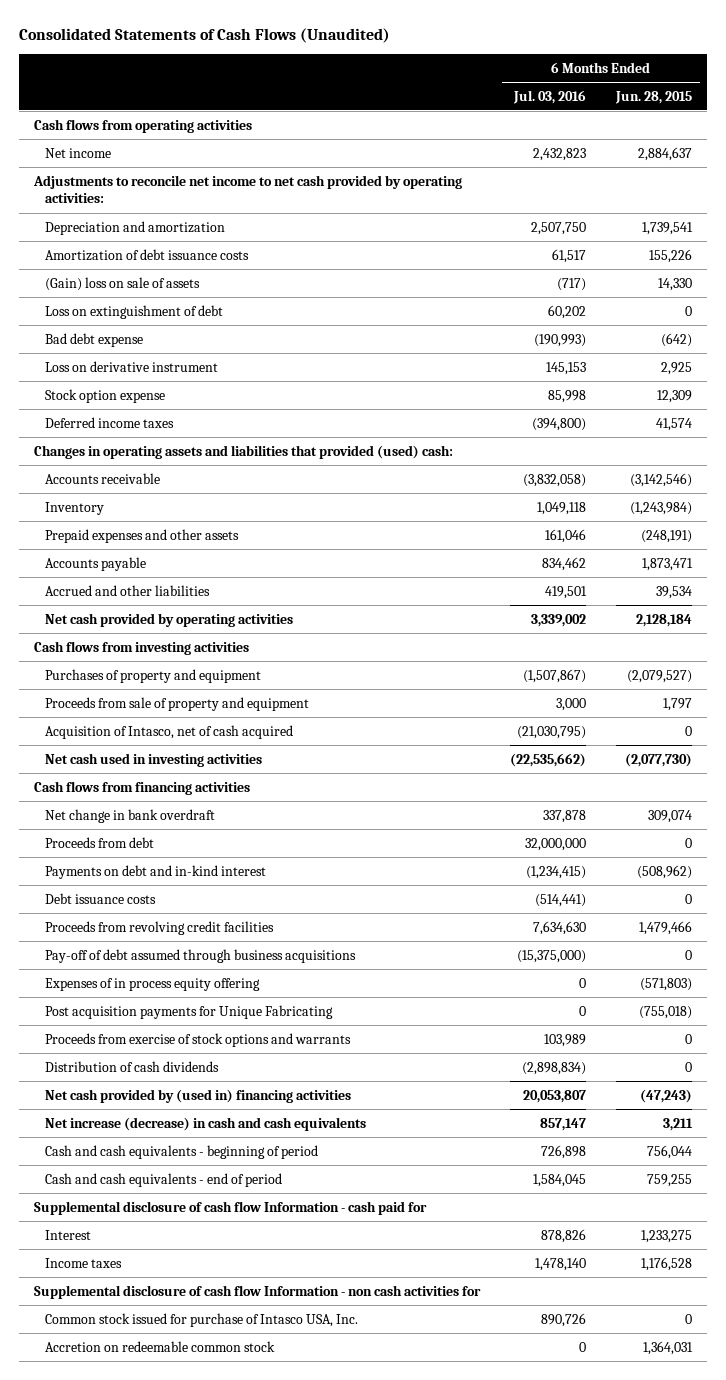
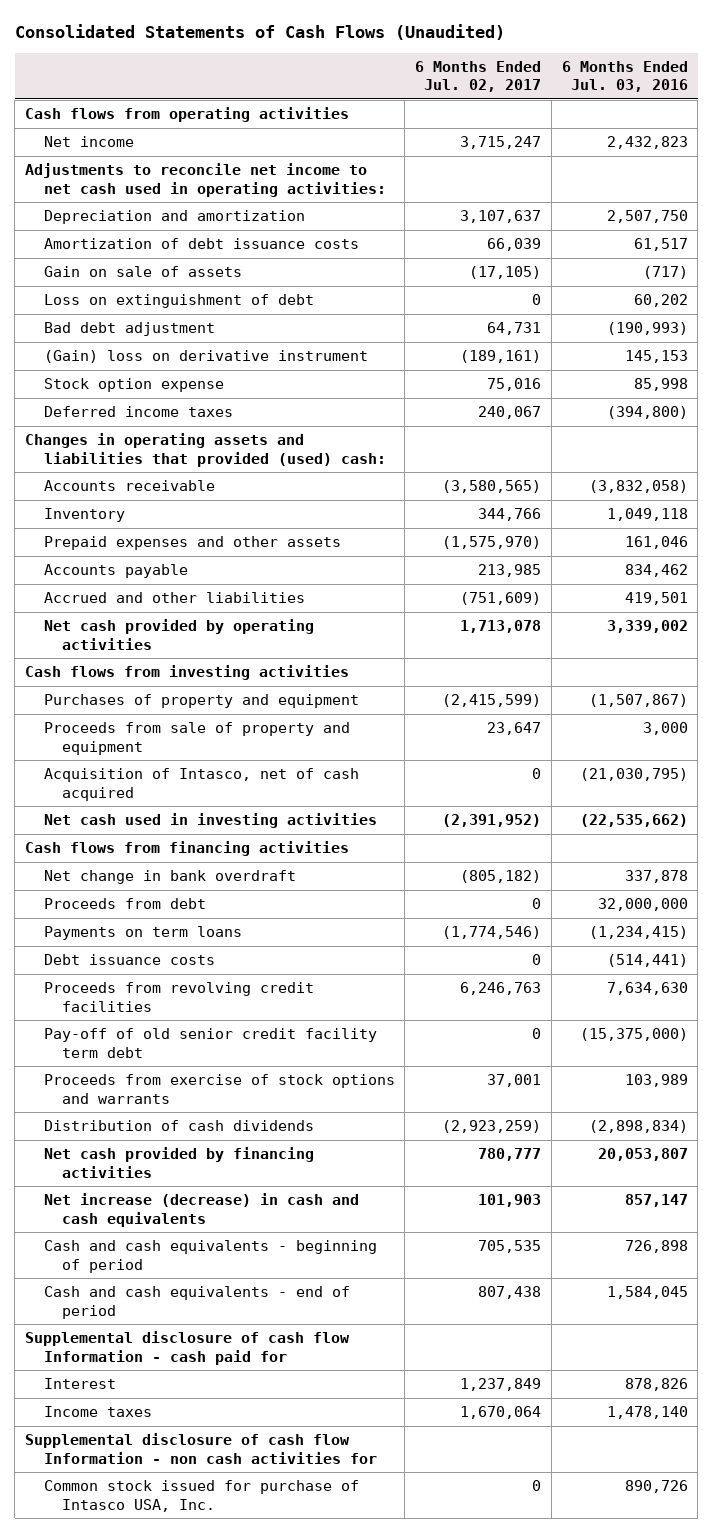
[615,90,693,104] Jun. 28, 2015 -> none
none -> [415,60,542,93] 6 Months Ended Jul. 02, 2017
[32,174,462,204] Adjustments to reconcile net income to net cash provided by operating activities: -> [24,163,386,197] Adjustments to reconcile net income to net cash used in operating activities:
[45,276,201,291] (Gain) loss on sale of assets -> [43,266,242,278] Gain on sale of assets
[45,332,144,347] Bad debt expense -> [43,322,215,337] Bad debt adjustment
[45,360,219,372] Loss on derivative instrument -> [43,350,368,364] (Gain) loss on derivative instrument
[45,864,267,879] Payments on debt and in-kind interest -> [43,926,242,941] Payments on term loans
[45,977,261,991] Expenses of in process equity offering -> none
[45,1004,334,1019] Post acquisition payments for Unique Fabricating -> none
[45,948,357,963] Pay-off of debt assumed through business acquisitions -> [43,1028,377,1058] Pay-off of old senior credit facility term debt
[45,1088,352,1103] Net cash provided by (used in) financing activities -> [43,1147,314,1178] Net cash provided by financing activities
[45,1340,276,1352] Accretion on redeemable common stock -> none

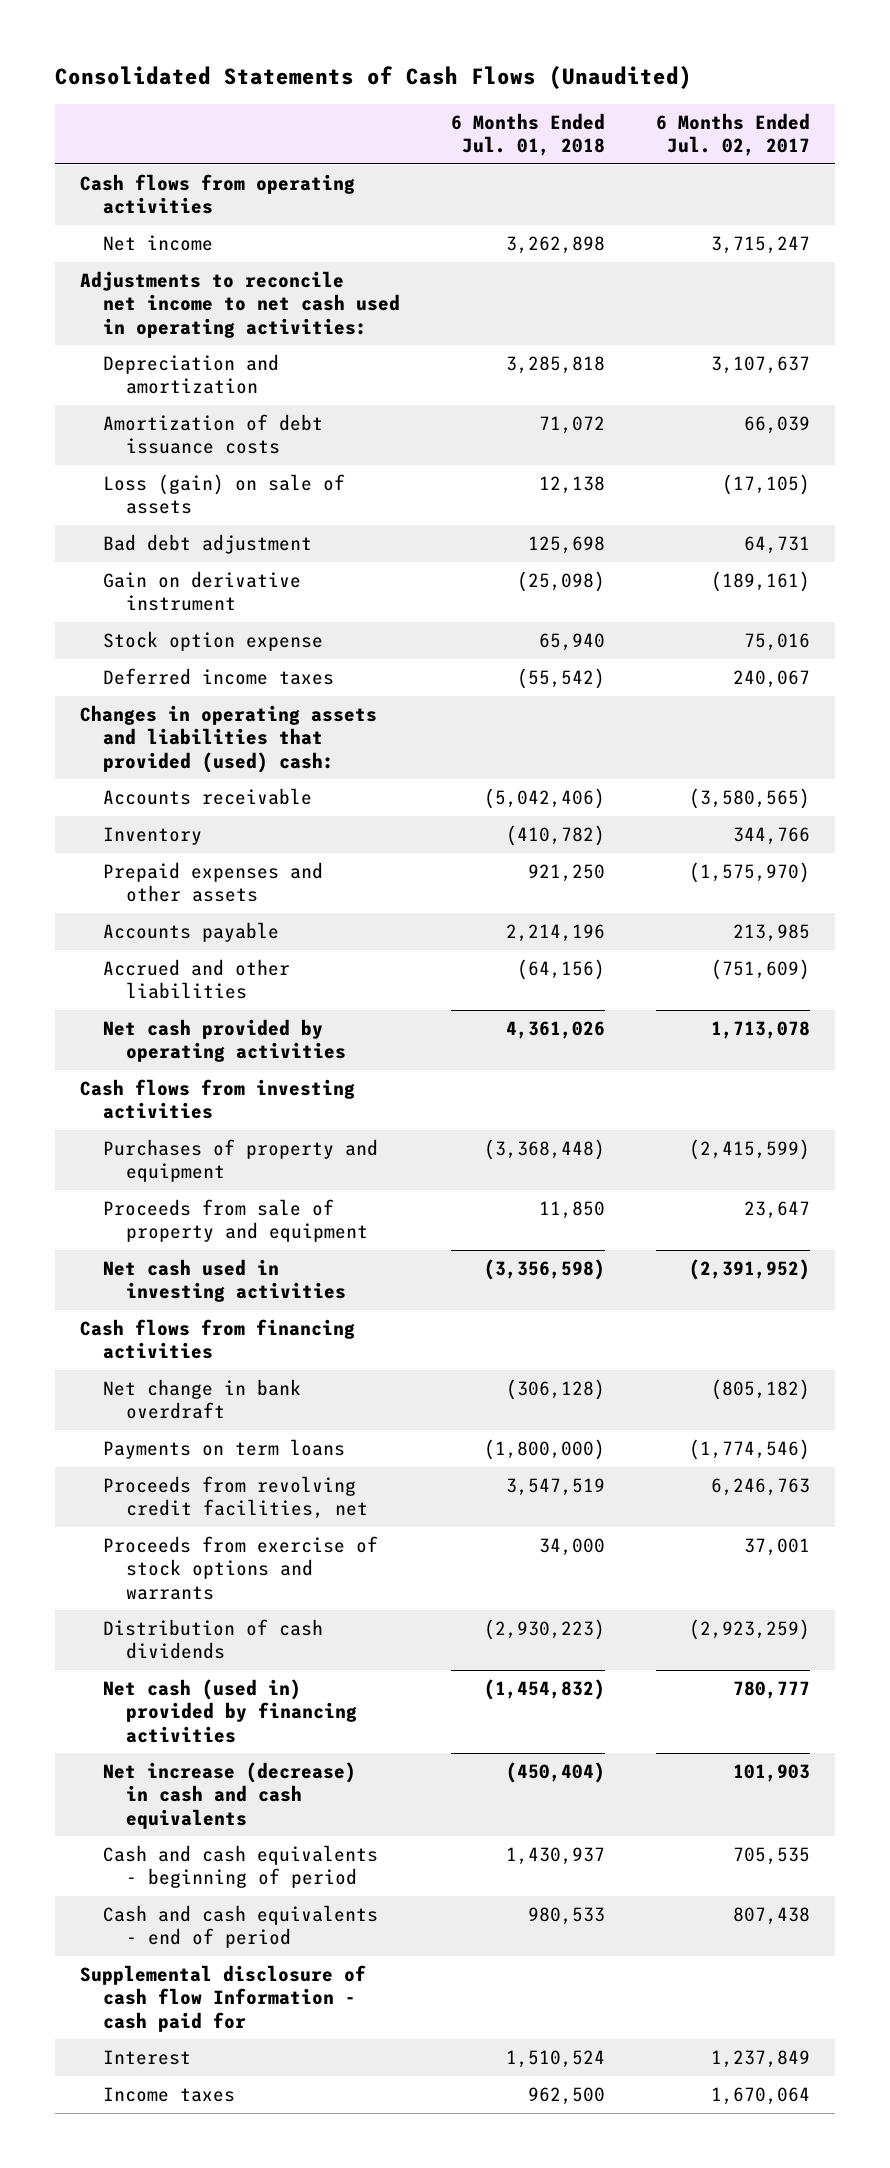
[561,60,688,93] 6 Months Ended Jul. 03, 2016 -> none
none -> [451,112,606,157] 6 Months Ended Jul. 01, 2018
[43,294,314,309] Loss on extinguishment of debt -> none
[43,266,242,278] Gain on sale of assets -> [103,474,346,515] Loss (gain) on sale of assets
[43,350,368,364] (Gain) loss on derivative instrument -> [103,571,302,612] Gain on derivative instrument
[43,768,359,801] Acquisition of Intasco, net of cash acquired -> none
[43,898,206,910] Proceeds from debt -> none
[43,954,215,966] Debt issuance costs -> none
[43,1028,377,1058] Pay-off of old senior credit facility term debt -> none
[43,982,314,1012] Proceeds from revolving credit facilities -> [103,1476,369,1520] Proceeds from revolving credit facilities, net
[43,1147,314,1178] Net cash provided by financing activities -> [103,1679,358,1743] Net cash (used in) provided by financing activities
[24,1433,377,1464] Supplemental disclosure of cash flow Information - non cash activities for -> none
[43,1480,359,1512] Common stock issued for purchase of Intasco USA, Inc. -> none

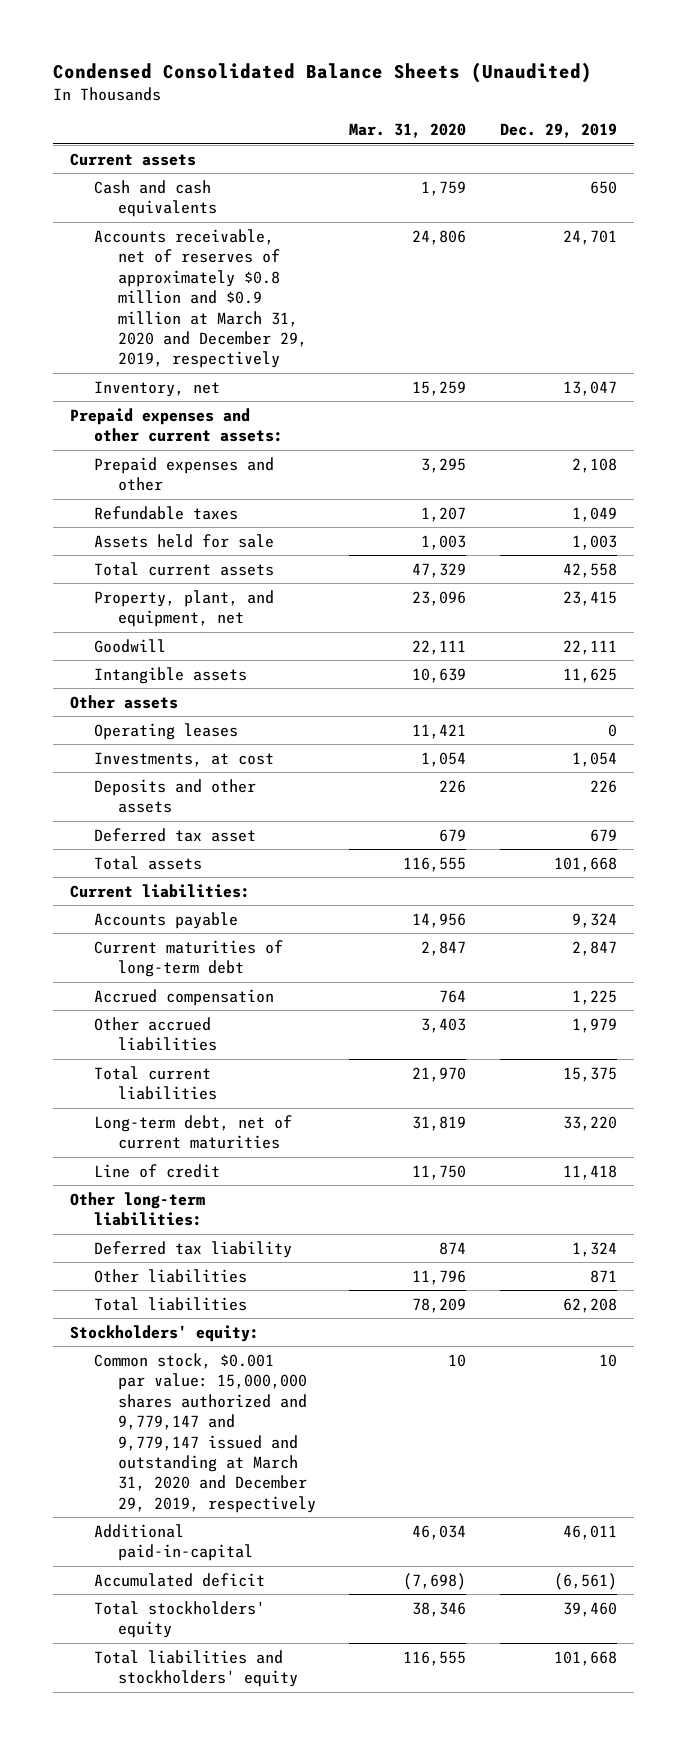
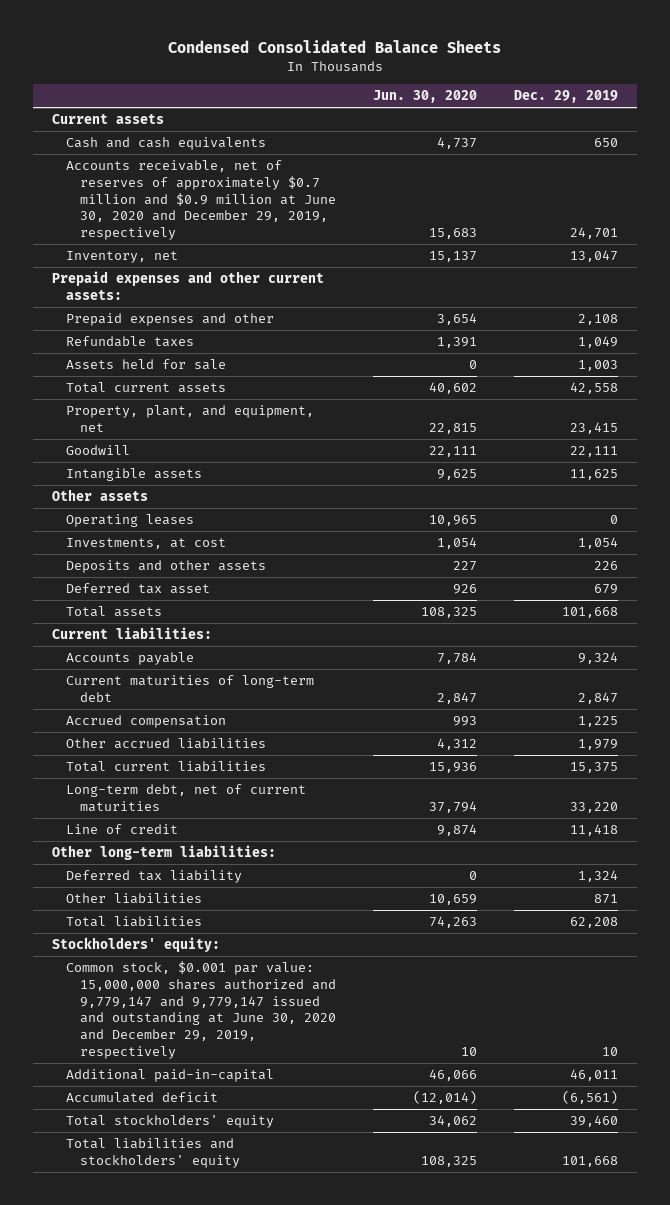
[53,62,593,84] Condensed Consolidated Balance Sheets (Unaudited) -> [167,40,501,54] Condensed Consolidated Balance Sheets
[349,123,467,139] Mar. 31, 2020 -> none
none -> [373,90,478,104] Jun. 30, 2020
[93,228,307,369] Accounts receivable, net of reserves of approximately $0.8 million and $0.9 million at March 31, 2020 and December 29, 2019, respectively -> [65,160,336,240] Accounts receivable, net of reserves of approximately $0.7 million and $0.9 million at June 30, 2020 and December 29, 2019, respectively
[93,1352,316,1513] Common stock, $0.001 par value: 15,000,000 shares authorized and 9,779,147 and 9,779,147 issued and outstanding at March 31, 2020 and December 29, 2019, respectively -> [65,961,336,1059] Common stock, $0.001 par value: 15,000,000 shares authorized and 9,779,147 and 9,779,147 issued and outstanding at June 30, 2020 and December 29, 2019, respectively

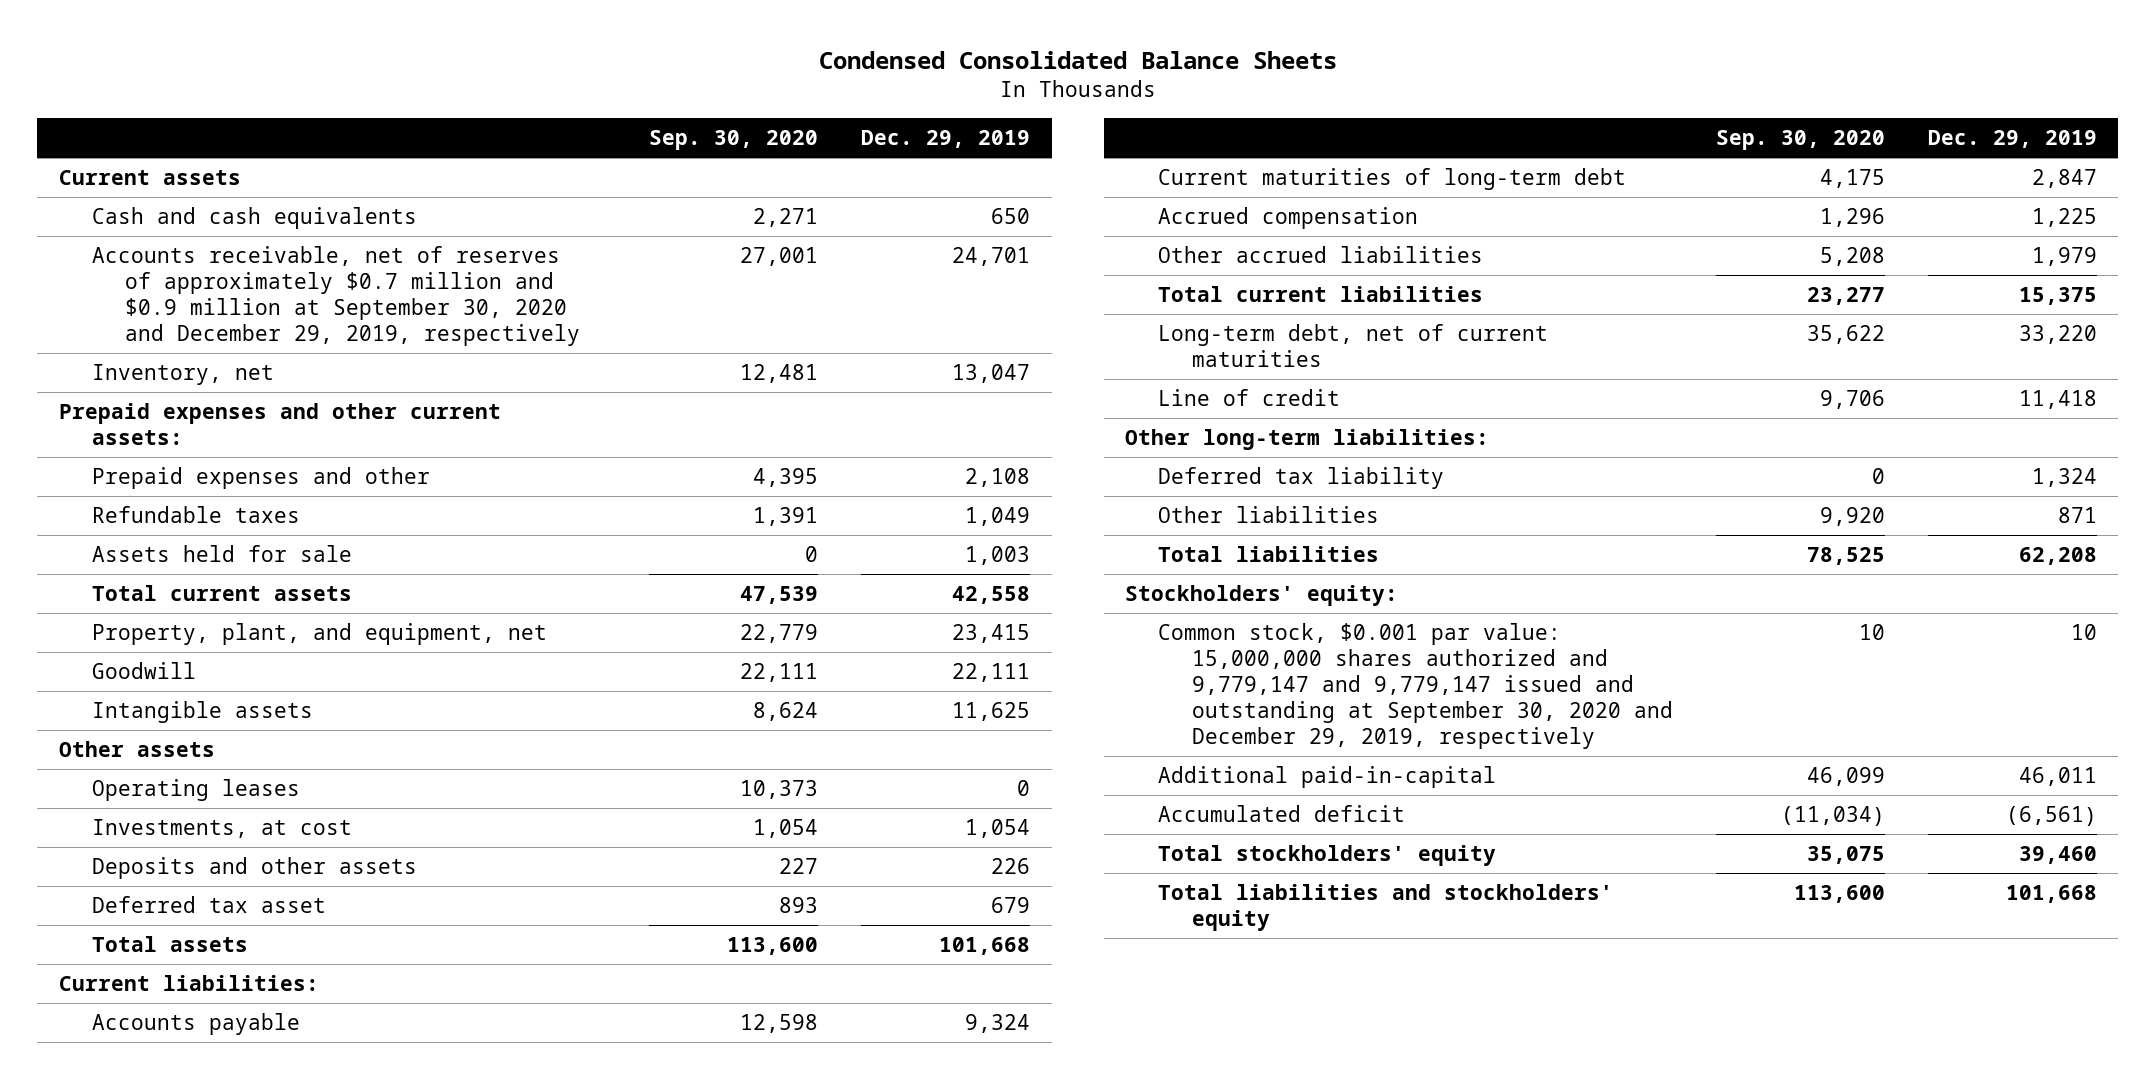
[373,90,478,104] Jun. 30, 2020 -> none
none -> [649,130,819,151] Sep. 30, 2020
[65,160,336,240] Accounts receivable, net of reserves of approximately $0.7 million and $0.9 million at June 30, 2020 and December 29, 2019, respectively -> [91,246,581,347] Accounts receivable, net of reserves of approximately $0.7 million and $0.9 million at September 30, 2020 and December 29, 2019, respectively
[65,961,336,1059] Common stock, $0.001 par value: 15,000,000 shares authorized and 9,779,147 and 9,779,147 issued and outstanding at June 30, 2020 and December 29, 2019, respectively -> [1158,623,1673,750] Common stock, $0.001 par value: 15,000,000 shares authorized and 9,779,147 and 9,779,147 issued and outstanding at September 30, 2020 and December 29, 2019, respectively

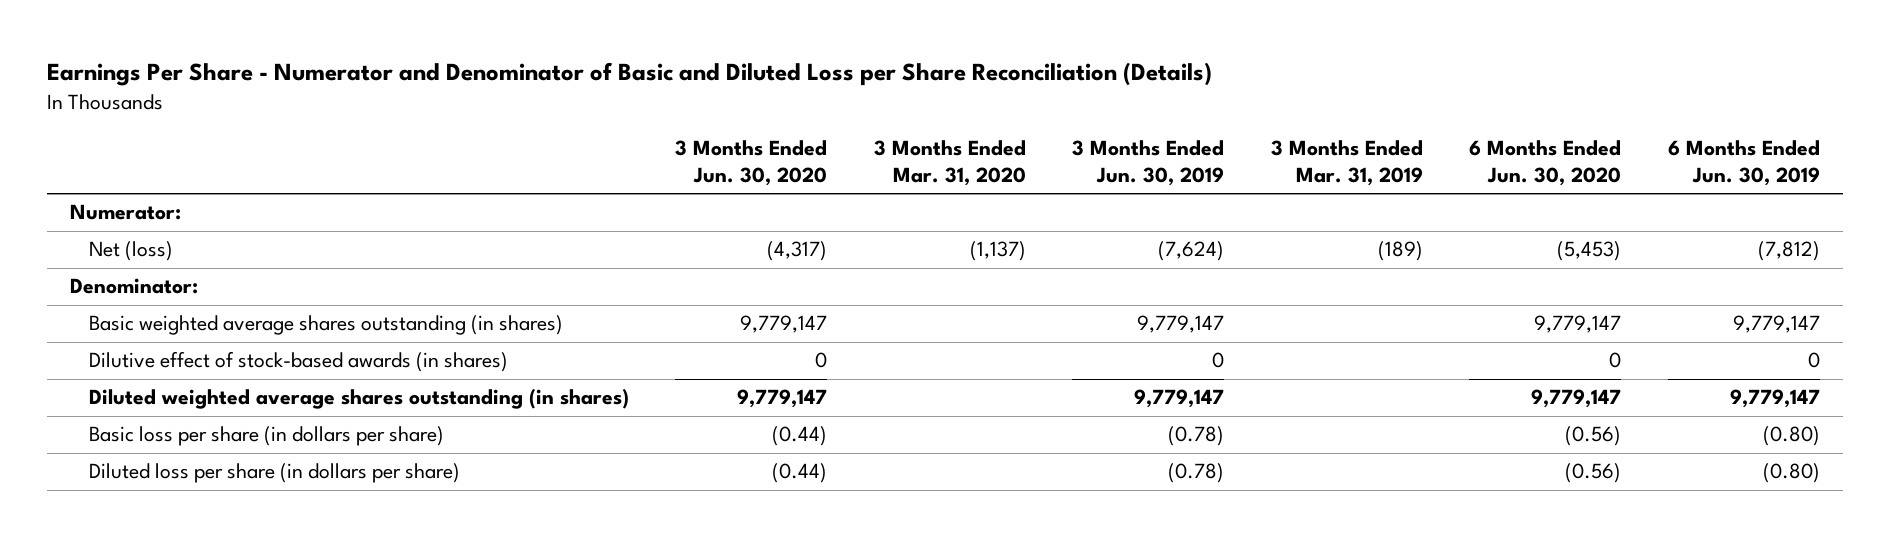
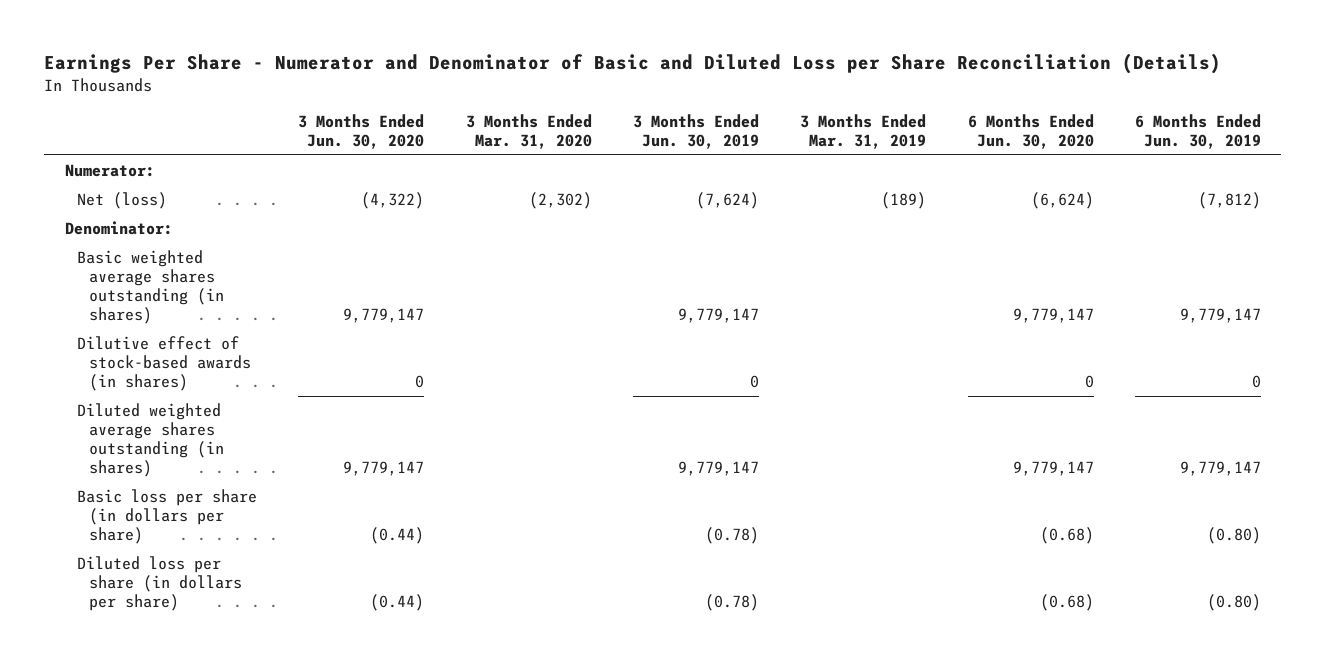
[767,241,828,262] (4,317) -> [361,192,425,210] (4,322)
[969,241,1026,262] (1,137) -> [528,192,592,210] (2,302)
[1557,241,1622,262] (5,453) -> [1030,192,1094,210] (6,624)
[1565,426,1622,447] (0.56) -> [1039,526,1094,544] (0.68)
[1565,463,1622,484] (0.56) -> [1039,593,1094,611] (0.68)

